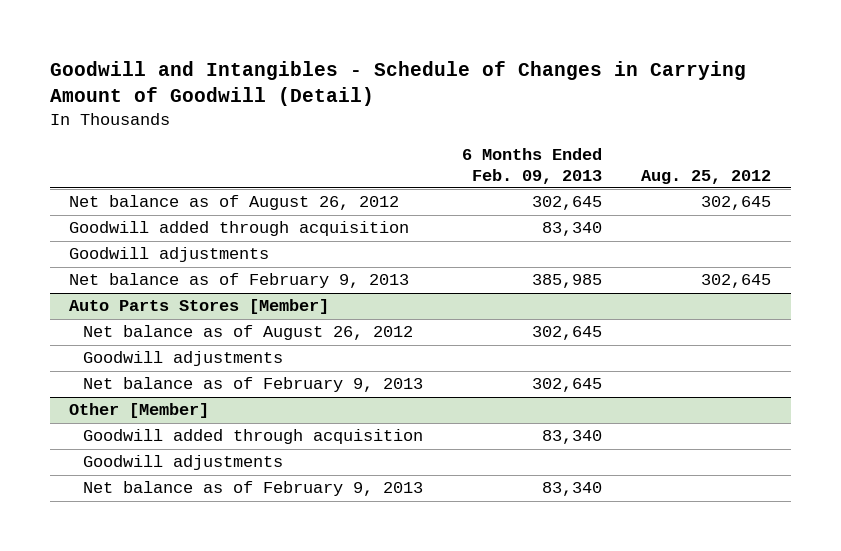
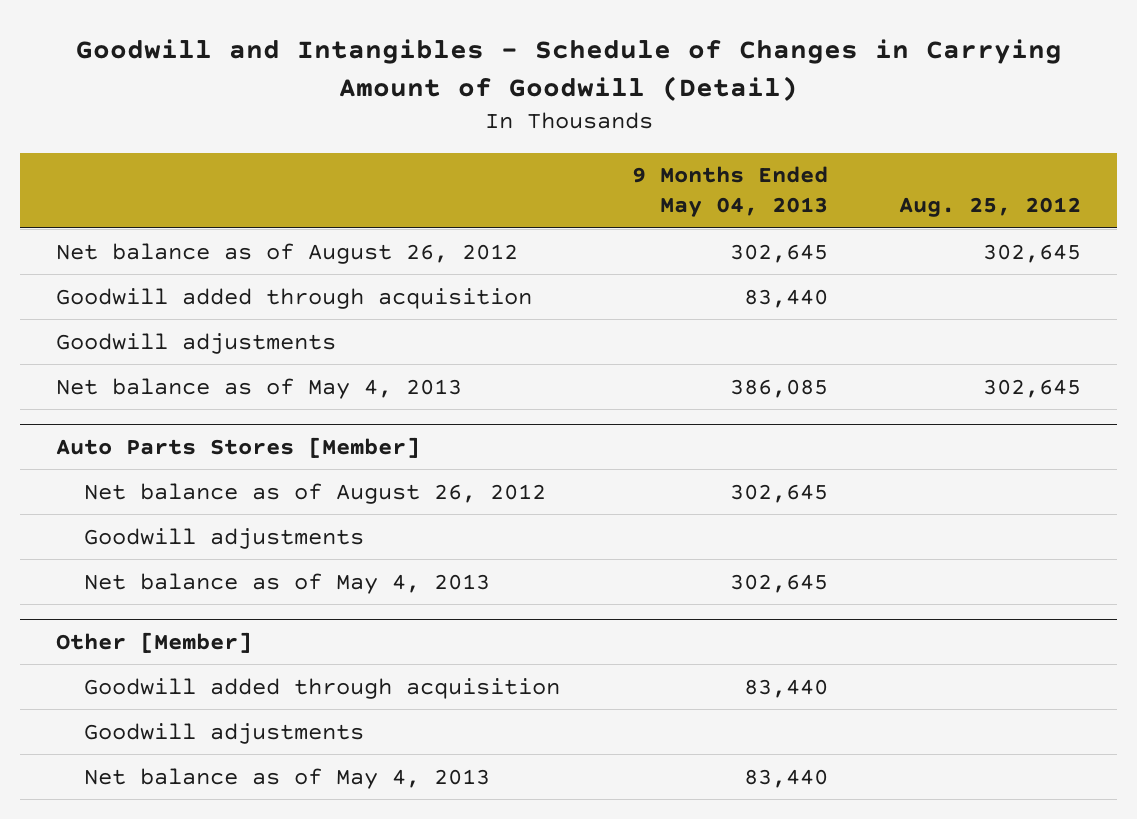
[462,147,603,184] 6 Months Ended Feb. 09, 2013 -> none
none -> [631,166,828,218] 9 Months Ended May 04, 2013
[69,273,410,289] Net balance as of February 9, 2013 -> [56,377,463,399] Net balance as of May 4, 2013
[82,377,423,393] Net balance as of February 9, 2013 -> [84,572,491,594] Net balance as of May 4, 2013
[82,481,423,497] Net balance as of February 9, 2013 -> [84,767,491,789] Net balance as of May 4, 2013

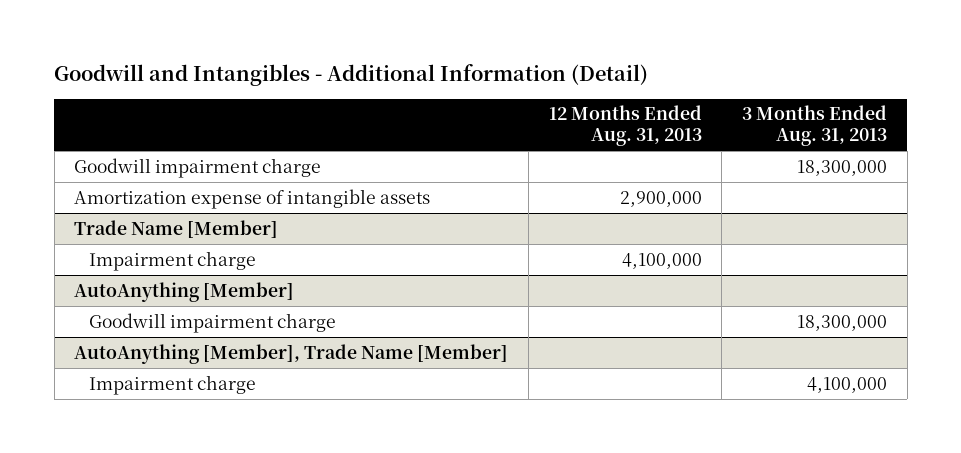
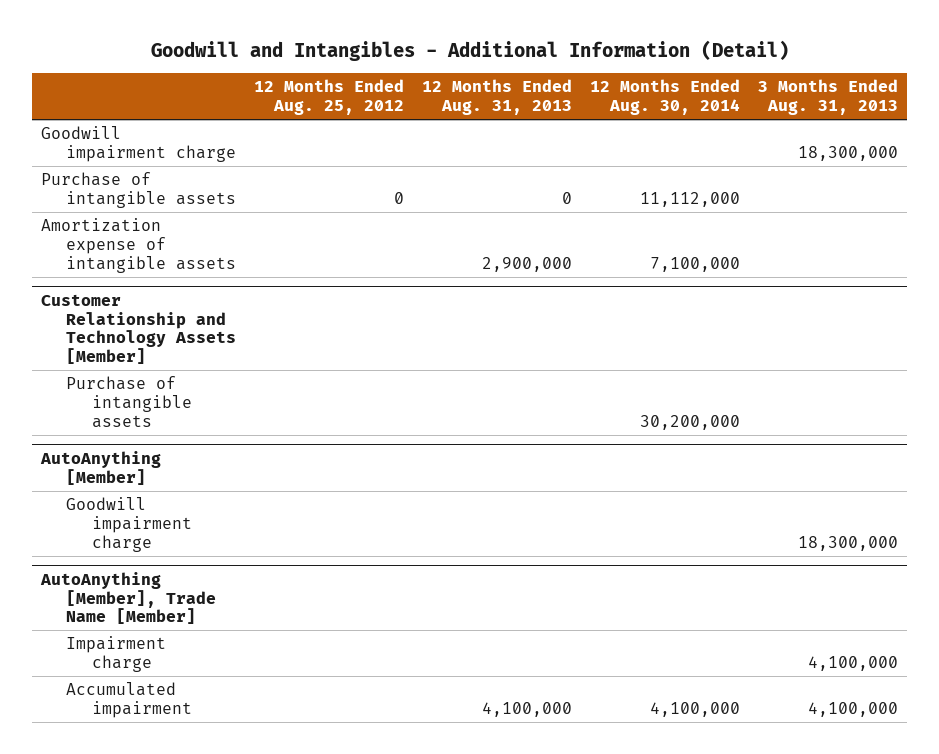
none -> [254,79,405,116] 12 Months Ended Aug. 25, 2012
none -> [590,79,741,116] 12 Months Ended Aug. 30, 2014
none -> [41,172,237,209] Purchase of intangible assets
[74,219,279,238] Trade Name [Member] -> none
[89,250,257,271] Impairment charge -> none
none -> [41,293,237,365] Customer Relationship and Technology Assets [Member]
none -> [66,376,192,428] Purchase of intangible assets
none -> [66,682,192,719] Accumulated impairment

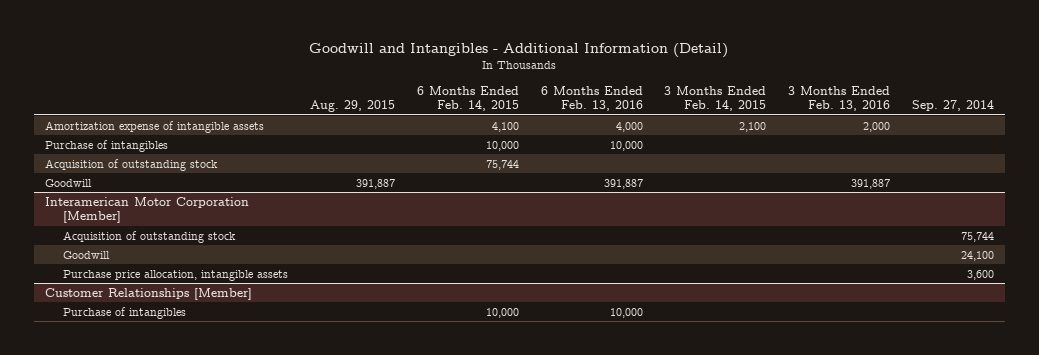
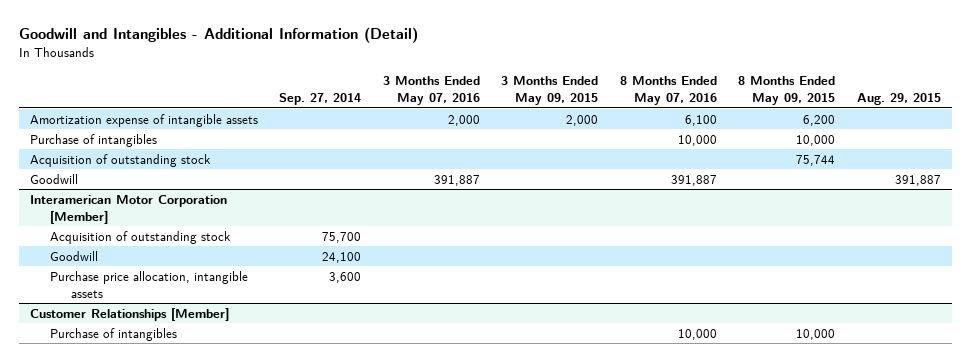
[416,86,519,112] 6 Months Ended Feb. 14, 2015 -> none
[540,86,643,112] 6 Months Ended Feb. 13, 2016 -> none
[664,86,767,112] 3 Months Ended Feb. 14, 2015 -> none
[788,86,891,112] 3 Months Ended Feb. 13, 2016 -> none
none -> [382,76,480,106] 3 Months Ended May 07, 2016
none -> [501,76,599,106] 3 Months Ended May 09, 2015
none -> [619,76,717,106] 8 Months Ended May 07, 2016
none -> [738,76,836,106] 8 Months Ended May 09, 2015
[961,231,995,242] 75,744 -> [322,231,362,243] 75,700

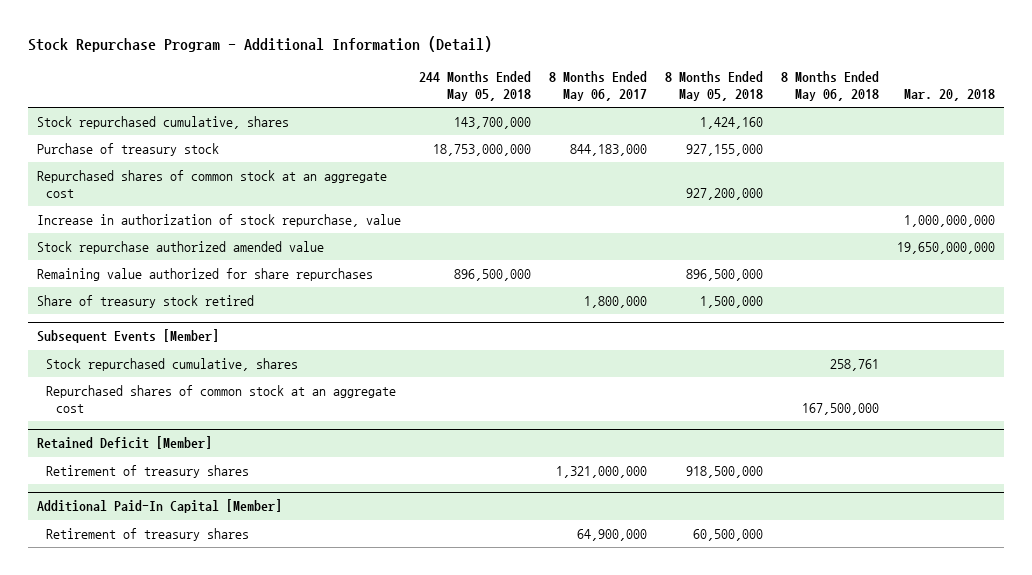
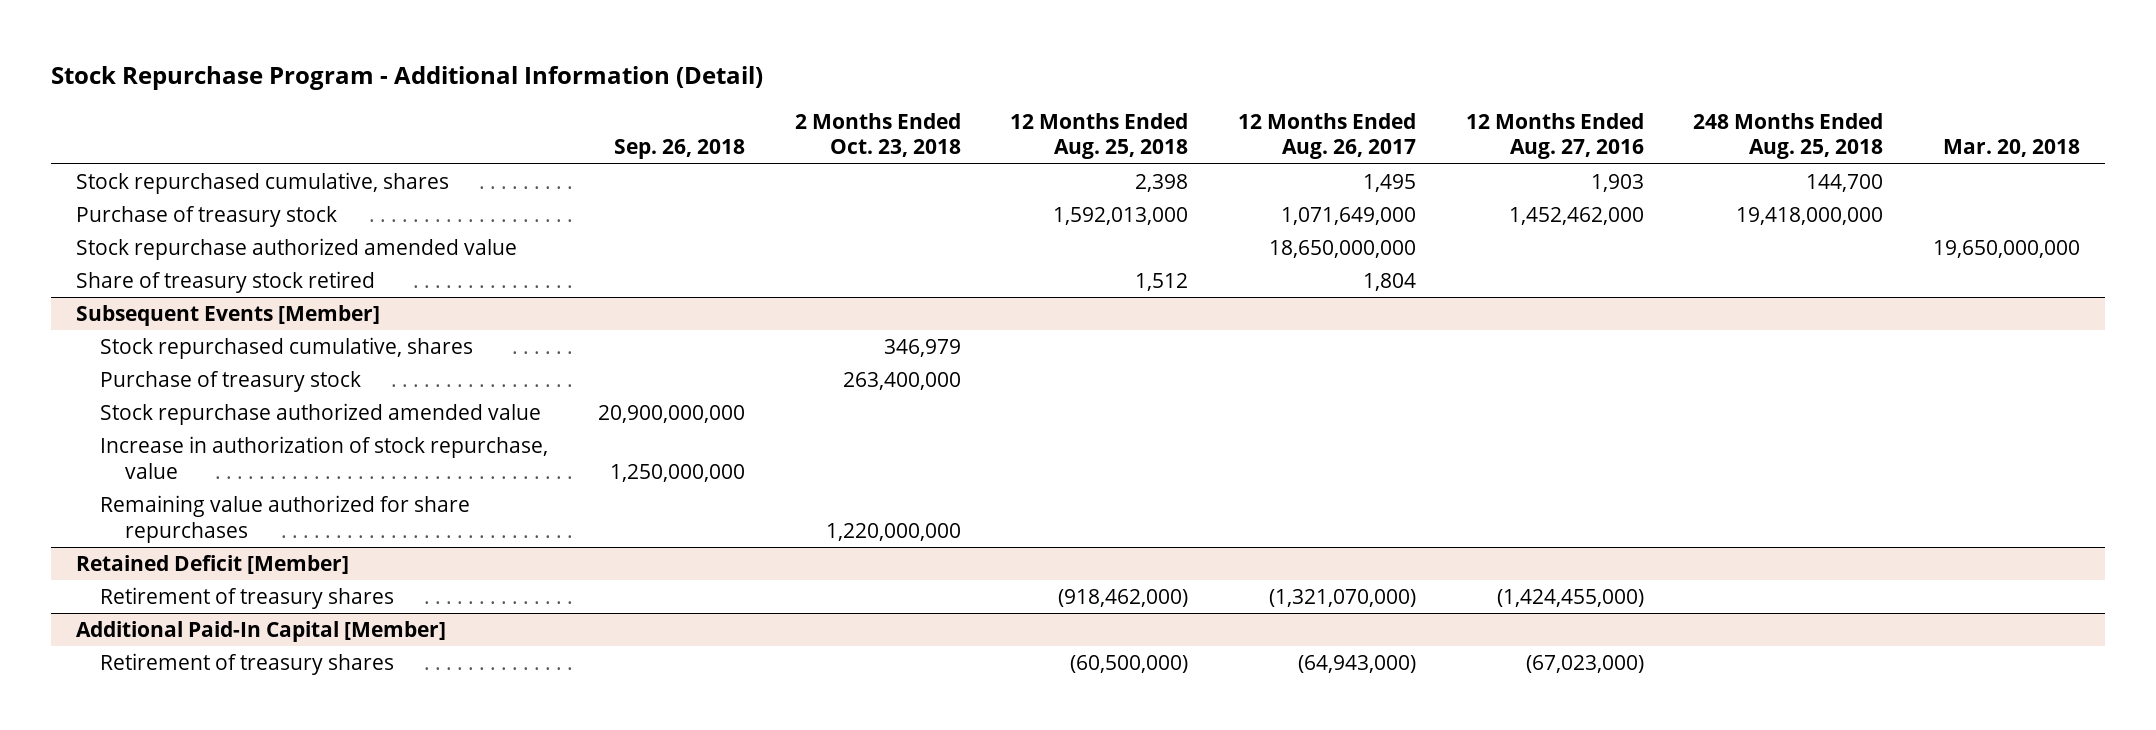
[418,71,531,102] 244 Months Ended May 05, 2018 -> none
[548,71,647,102] 8 Months Ended May 06, 2017 -> none
[665,71,764,102] 8 Months Ended May 05, 2018 -> none
[781,71,880,102] 8 Months Ended May 06, 2018 -> none
none -> [614,139,746,160] Sep. 26, 2018
none -> [794,112,961,158] 2 Months Ended Oct. 23, 2018
none -> [1010,112,1189,160] 12 Months Ended Aug. 25, 2018
none -> [1237,112,1416,160] 12 Months Ended Aug. 26, 2017
none -> [1465,112,1644,160] 12 Months Ended Aug. 27, 2016
none -> [1693,112,1884,160] 248 Months Ended Aug. 25, 2018
[36,170,387,198] Repurchased shares of common stock at an aggregate cost -> none
[36,214,401,228] Increase in authorization of stock repurchase, value -> none
[36,268,373,282] Remaining value authorized for share repurchases -> none
[46,385,397,413] Repurchased shares of common stock at an aggregate cost -> none
none -> [100,371,362,393] Purchase of treasury stock
none -> [100,403,542,426] Stock repurchase authorized amended value
none -> [100,436,549,479] Increase in authorization of stock repurchase, value
none -> [100,495,471,543] Remaining value authorized for share repurchases

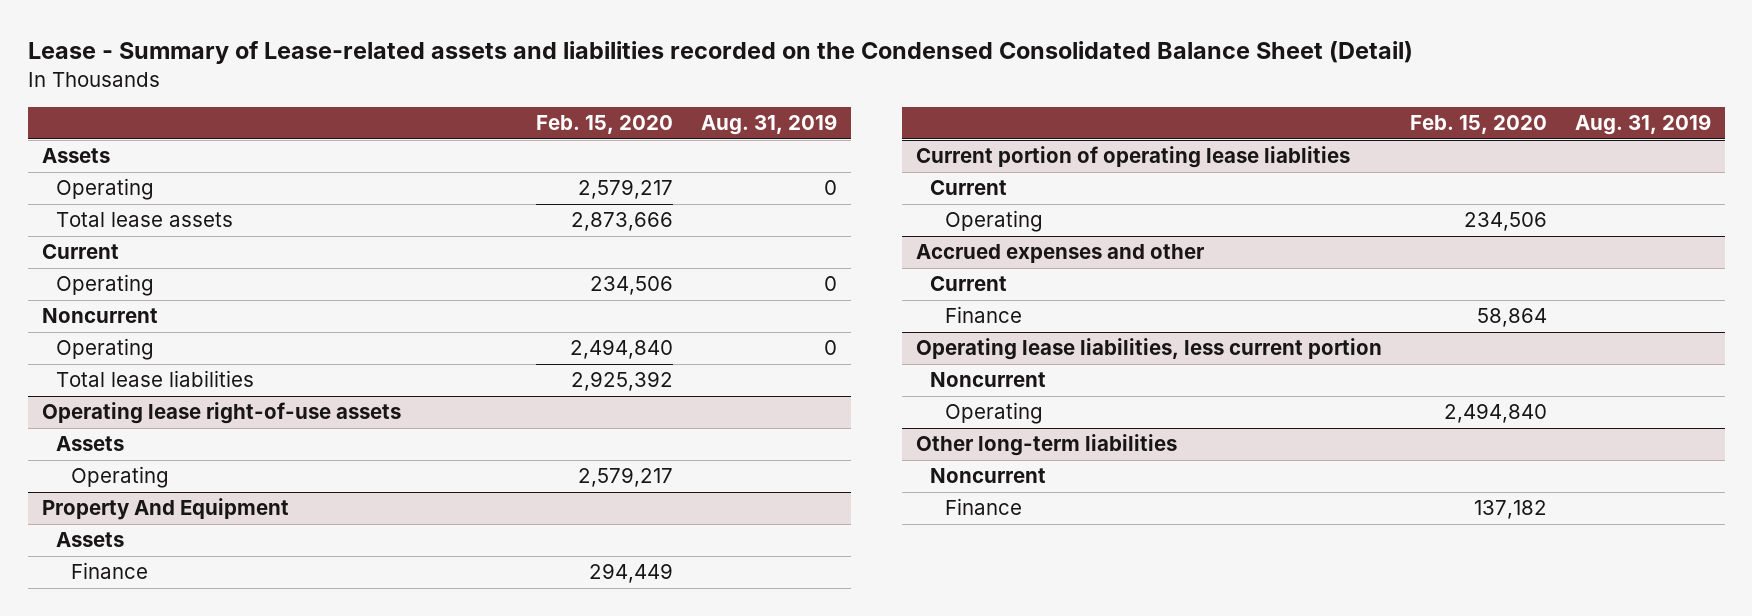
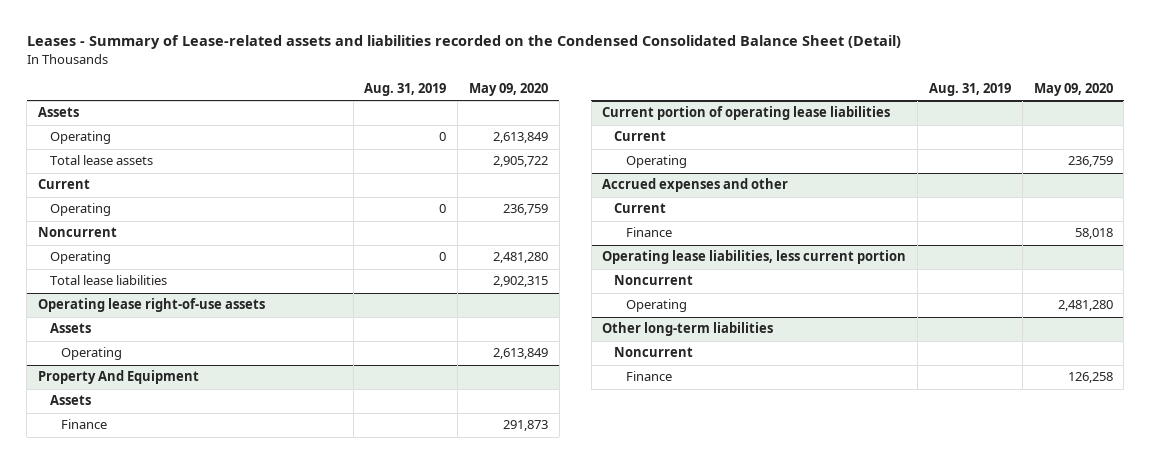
[27,41,1413,65] Lease - Summary of Lease-related assets and liabilities recorded on the Condensed Consolidated Balance Sheet (Detail) -> [26,35,901,50] Leases - Summary of Lease-related assets and liabilities recorded on the Condensed Consolidated Balance Sheet (Detail)
[535,115,673,135] Feb. 15, 2020 -> none
none -> [469,82,549,96] May 09, 2020
[915,146,1350,169] Current portion of operating lease liablities -> [602,106,891,121] Current portion of operating lease liabilities

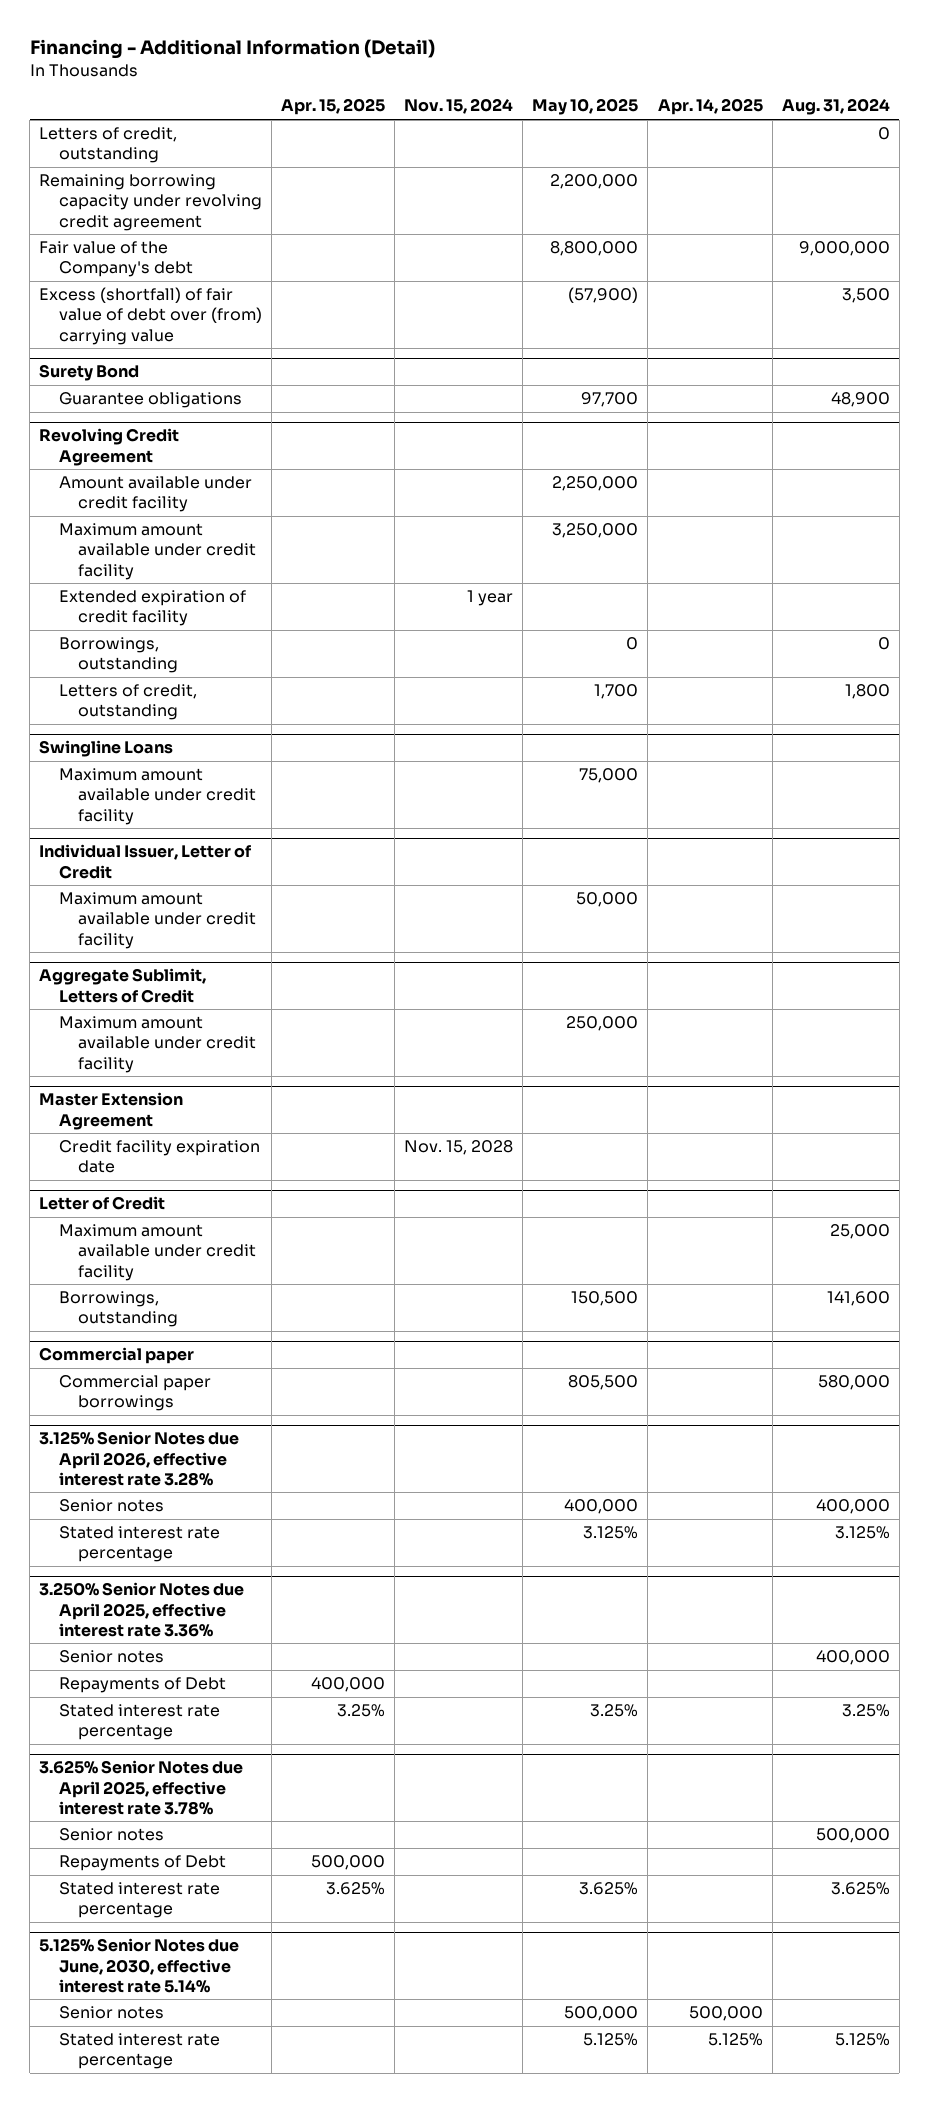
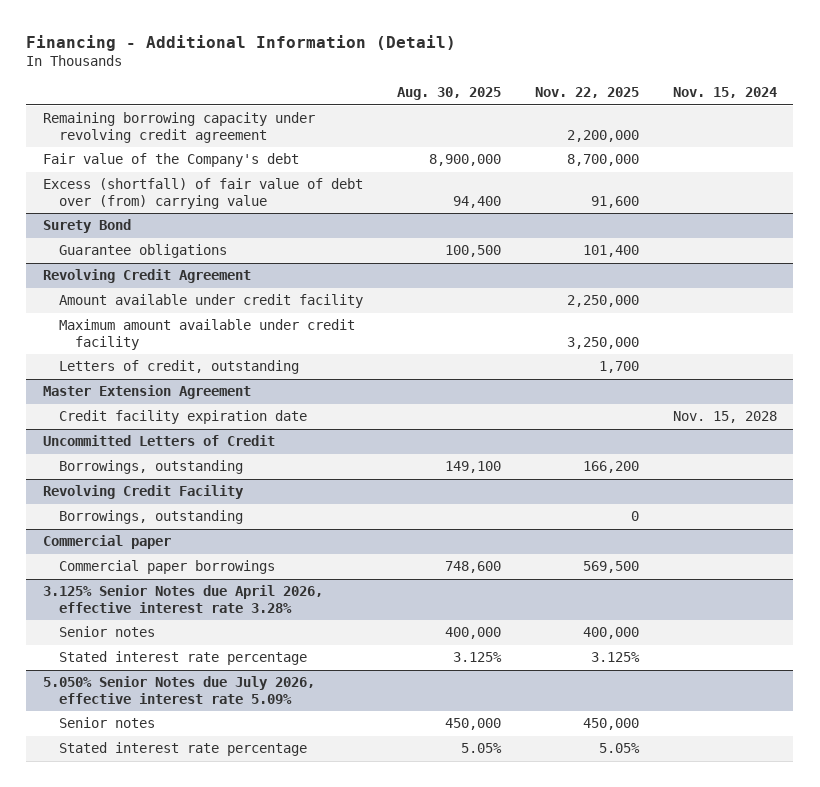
[280,98,385,116] Apr. 15, 2025 -> none
[532,98,639,116] May 10, 2025 -> none
[657,98,763,116] Apr. 14, 2025 -> none
[781,98,890,116] Aug. 31, 2024 -> none
none -> [397,87,502,101] Aug. 30, 2025
none -> [534,87,639,99] Nov. 22, 2025
[39,127,178,164] Letters of credit, outstanding -> none
[58,590,246,627] Extended expiration of credit facility -> none
[58,637,179,674] Borrowings, outstanding -> none
[39,740,174,758] Swingline Loans -> none
[58,768,257,825] Maximum amount available under credit facility -> none
[39,844,253,879] Individual Issuer, Letter of Credit -> none
[58,892,257,949] Maximum amount available under credit facility -> none
[39,968,207,1003] Aggregate Sublimit, Letters of Credit -> none
[58,1016,257,1073] Maximum amount available under credit facility -> none
[58,1224,257,1281] Maximum amount available under credit facility -> none
[39,1196,166,1211] Letter of Credit -> [43,435,276,447] Uncommitted Letters of Credit
none -> [43,485,245,500] Revolving Credit Facility
none -> [59,510,244,525] Borrowings, outstanding
[39,1582,245,1637] 3.250% Senior Notes due April 2025, effective interest rate 3.36% -> none
[58,1650,164,1664] Senior notes -> none
[58,1677,226,1694] Repayments of Debt -> none
[58,1704,220,1741] Stated interest rate percentage -> none
[39,1760,244,1815] 3.625% Senior Notes due April 2025, effective interest rate 3.78% -> [43,676,316,704] 5.050% Senior Notes due July 2026, effective interest rate 5.09%
[58,1855,226,1872] Repayments of Debt -> none
[39,1938,240,1993] 5.125% Senior Notes due June, 2030, effective interest rate 5.14% -> none
[58,2006,164,2020] Senior notes -> none
[58,2033,220,2070] Stated interest rate percentage -> none

